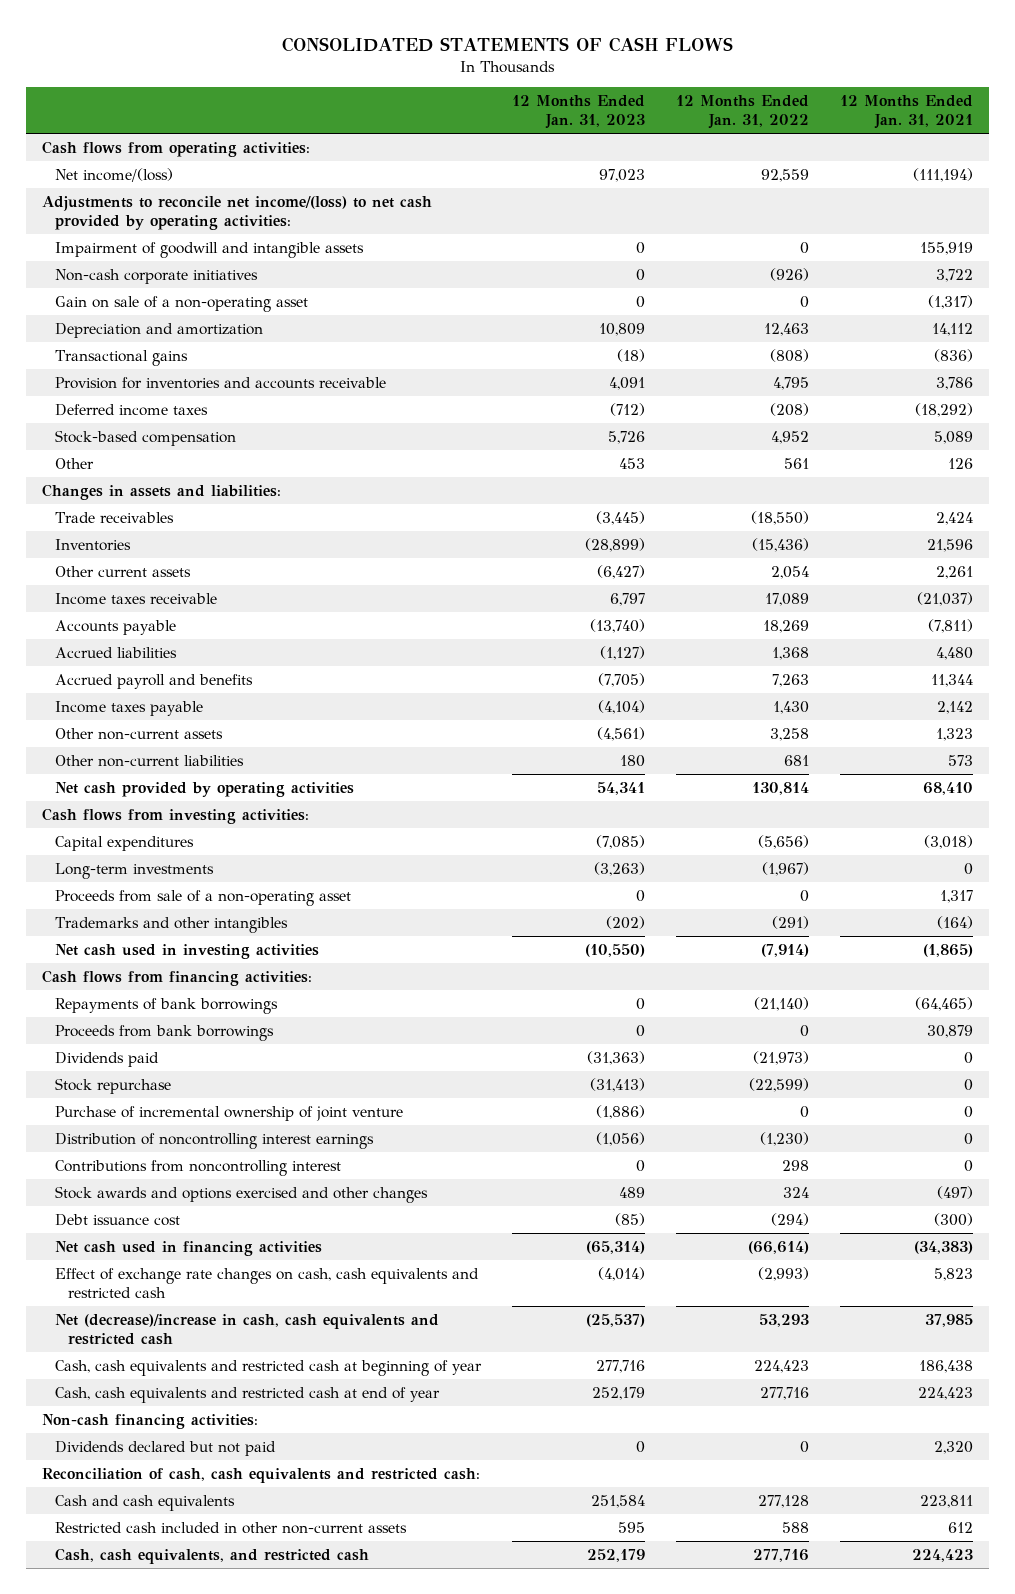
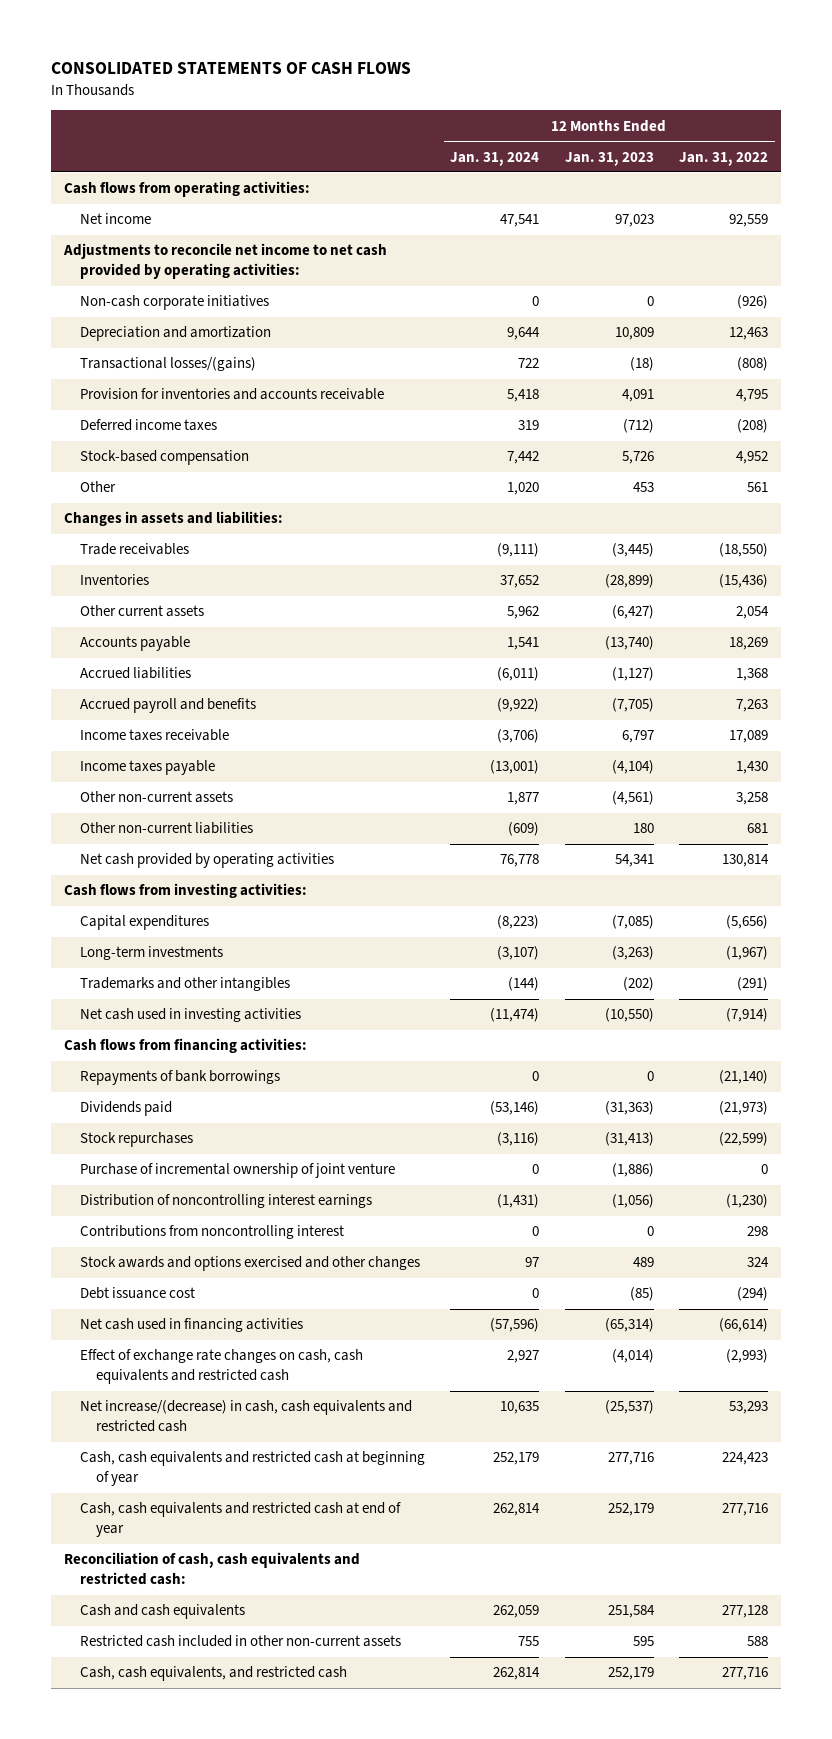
[840,95,974,130] 12 Months Ended Jan. 31, 2021 -> none
none -> [450,151,540,166] Jan. 31, 2024
[54,241,364,258] Impairment of goodwill and intangible assets -> none
[54,167,173,182] Net income/(loss) -> [79,213,151,225] Net income
[41,195,432,230] Adjustments to reconcile net income/(loss) to net cash provided by operating activities: -> [62,243,387,280] Adjustments to reconcile net income to net cash provided by operating activities:
[54,295,308,312] Gain on sale of a non-operating asset -> none
[54,349,188,366] Transactional gains -> [79,357,256,372] Transactional losses/(gains)
[54,592,217,605] Income taxes receivable -> [79,729,229,742] Income taxes receivable
[54,889,351,906] Proceeds from sale of a non-operating asset -> none
[54,1024,274,1041] Proceeds from bank borrowings -> none
[54,1077,171,1094] Stock repurchase -> [79,1132,193,1148] Stock repurchases
[54,1313,439,1345] Net (decrease)/increase in cash, cash equivalents and restricted cash -> [79,1400,412,1433] Net increase/(decrease) in cash, cash equivalents and restricted cash
[41,1413,258,1429] Non-cash financing activities: -> none
[54,1440,276,1456] Dividends declared but not paid -> none

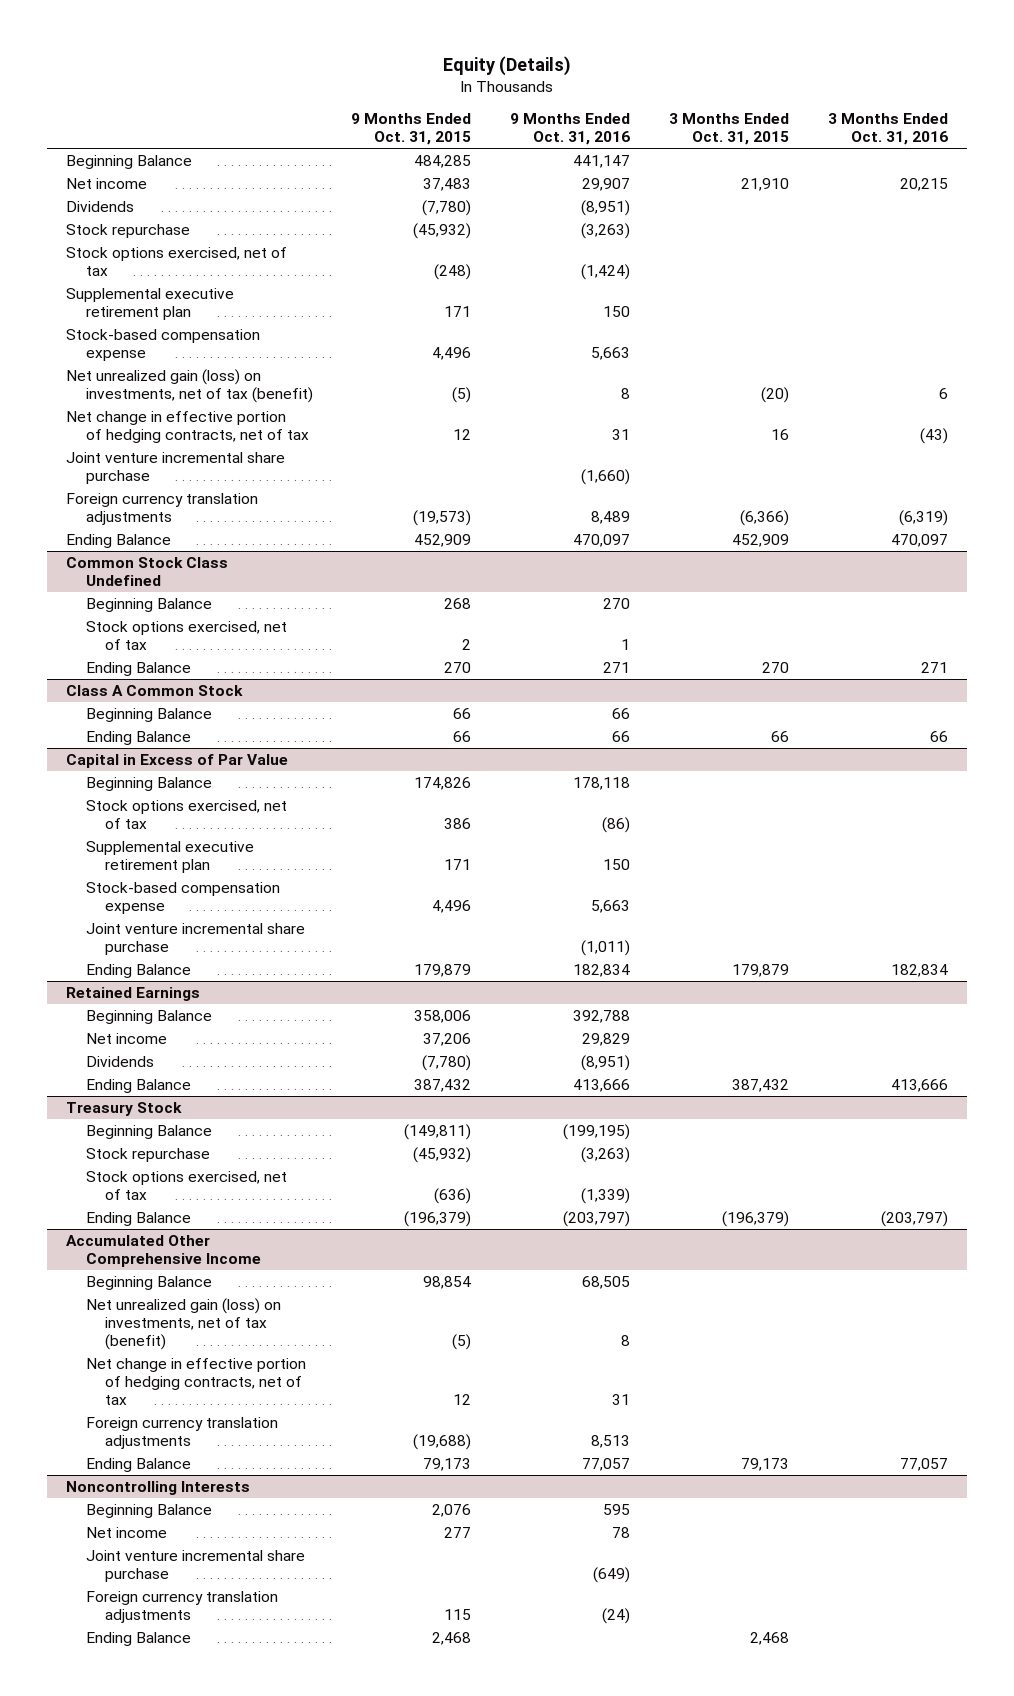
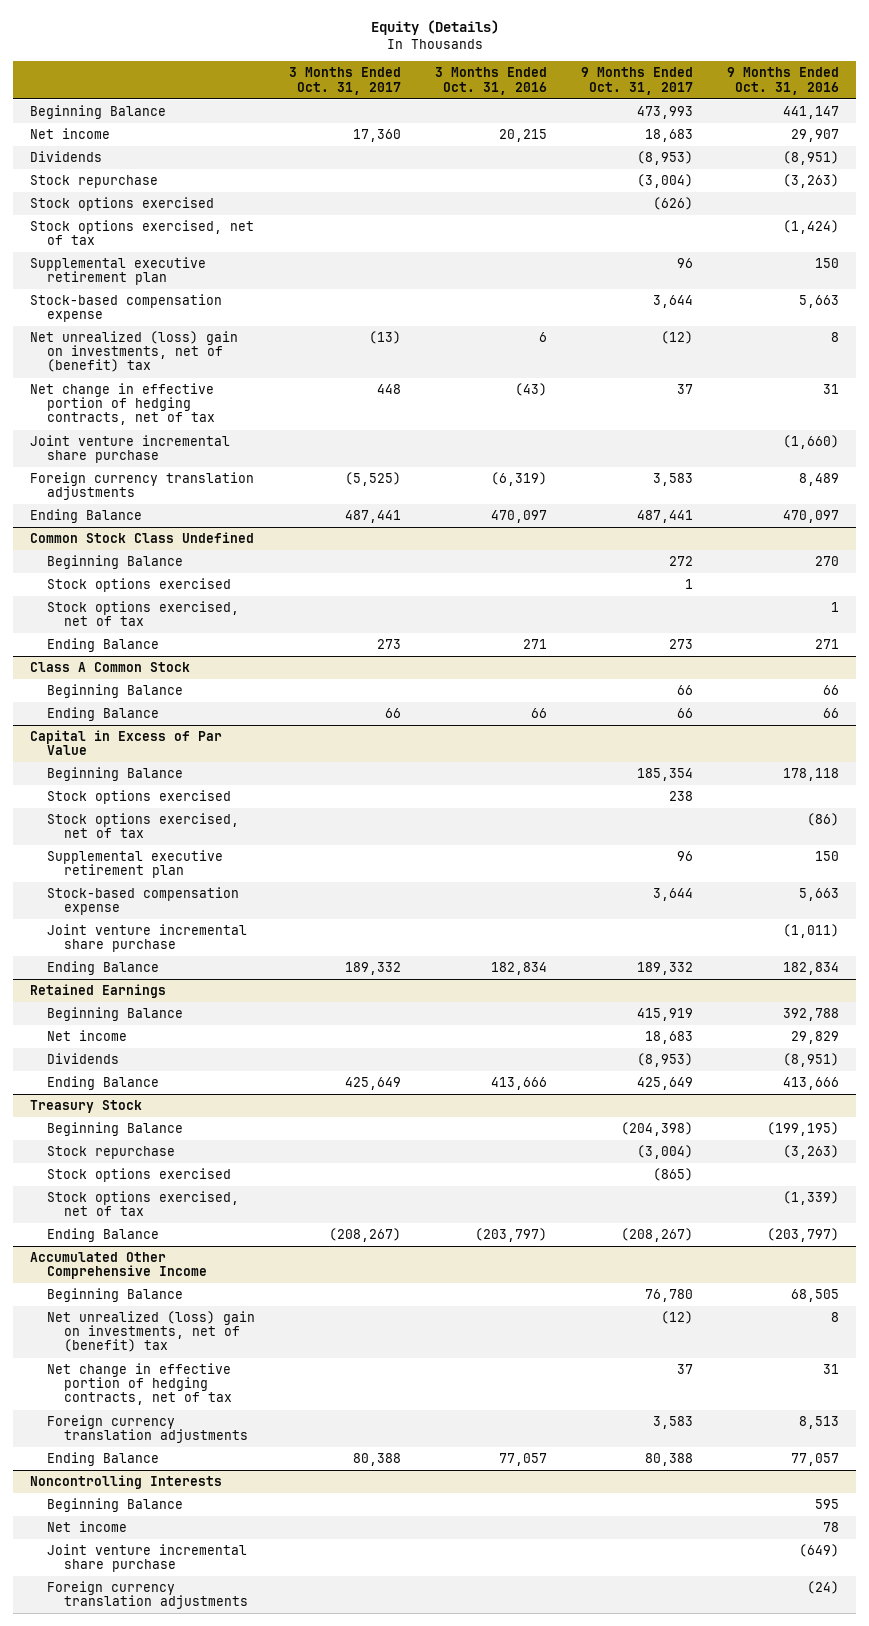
[351,113,472,146] 9 Months Ended Oct. 31, 2015 -> none
[669,113,790,146] 3 Months Ended Oct. 31, 2015 -> none
none -> [289,67,402,95] 3 Months Ended Oct. 31, 2017
none -> [581,67,694,95] 9 Months Ended Oct. 31, 2017
none -> [30,197,215,212] Stock options exercised
[66,368,313,404] Net unrealized gain (loss) on investments, net of tax (benefit) -> [30,331,239,373] Net unrealized (loss) gain on investments, net of (benefit) tax
none -> [47,578,232,593] Stock options exercised
none -> [47,790,232,805] Stock options exercised
none -> [47,1168,232,1183] Stock options exercised
[85,1297,281,1351] Net unrealized gain (loss) on investments, net of tax (benefit) -> [47,1311,256,1353] Net unrealized (loss) gain on investments, net of (benefit) tax
[85,1631,191,1646] Ending Balance -> none

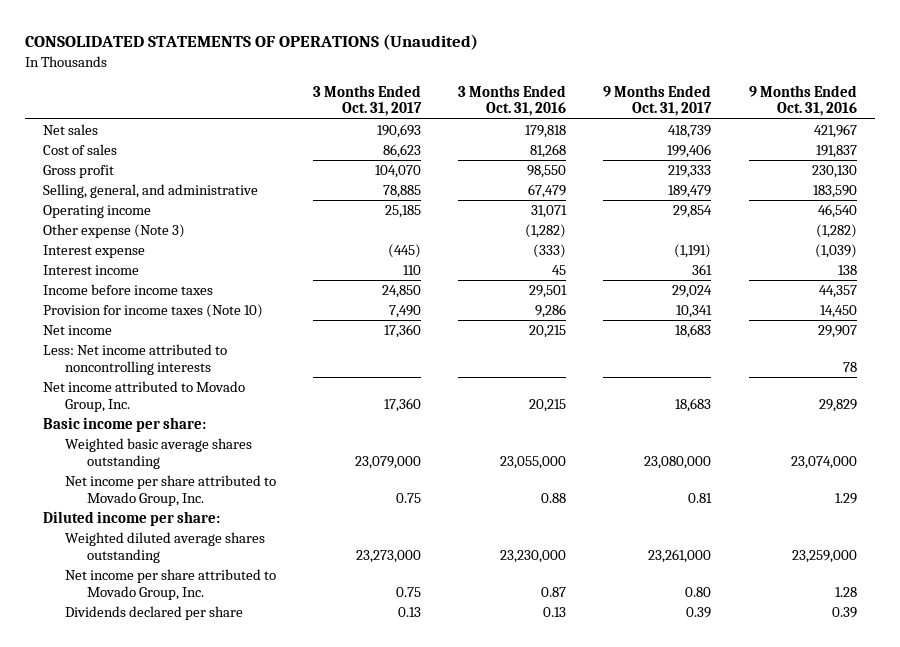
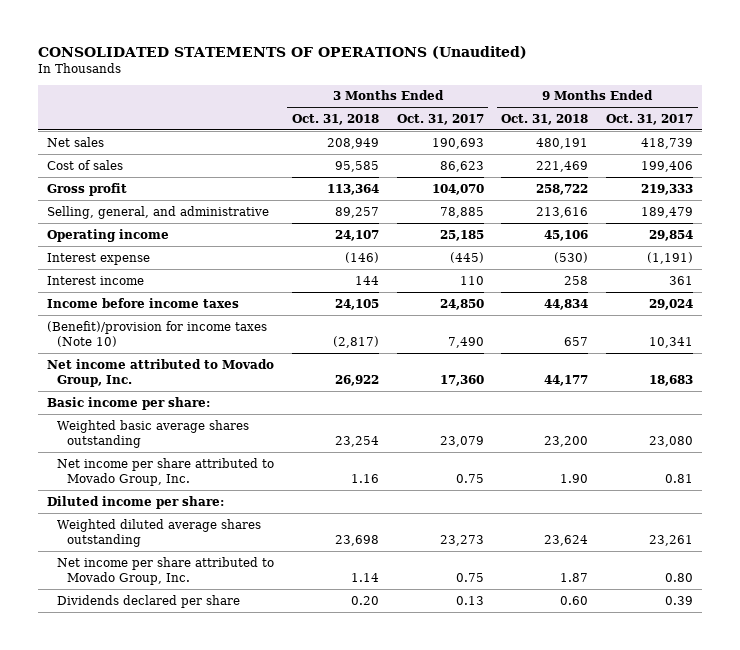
[458,84,567,117] 3 Months Ended Oct. 31, 2016 -> none
[748,84,857,117] 9 Months Ended Oct. 31, 2016 -> none
none -> [291,114,379,126] Oct. 31, 2018
none -> [501,114,589,126] Oct. 31, 2018
[43,224,186,239] Other expense (Note 3) -> none
[43,325,113,336] Net income -> none
[43,344,228,375] Less: Net income attributed to noncontrolling interests -> none
[43,304,264,319] Provision for income taxes (Note 10) -> [46,320,267,347] (Benefit)/provision for income taxes (Note 10)
[355,455,422,469] 23,079,000 -> [439,435,484,447] 23,079
[644,455,712,469] 23,080,000 -> [649,435,694,447] 23,080
[356,549,422,563] 23,273,000 -> [439,534,484,546] 23,273
[648,548,712,563] 23,261,000 -> [649,534,694,546] 23,261

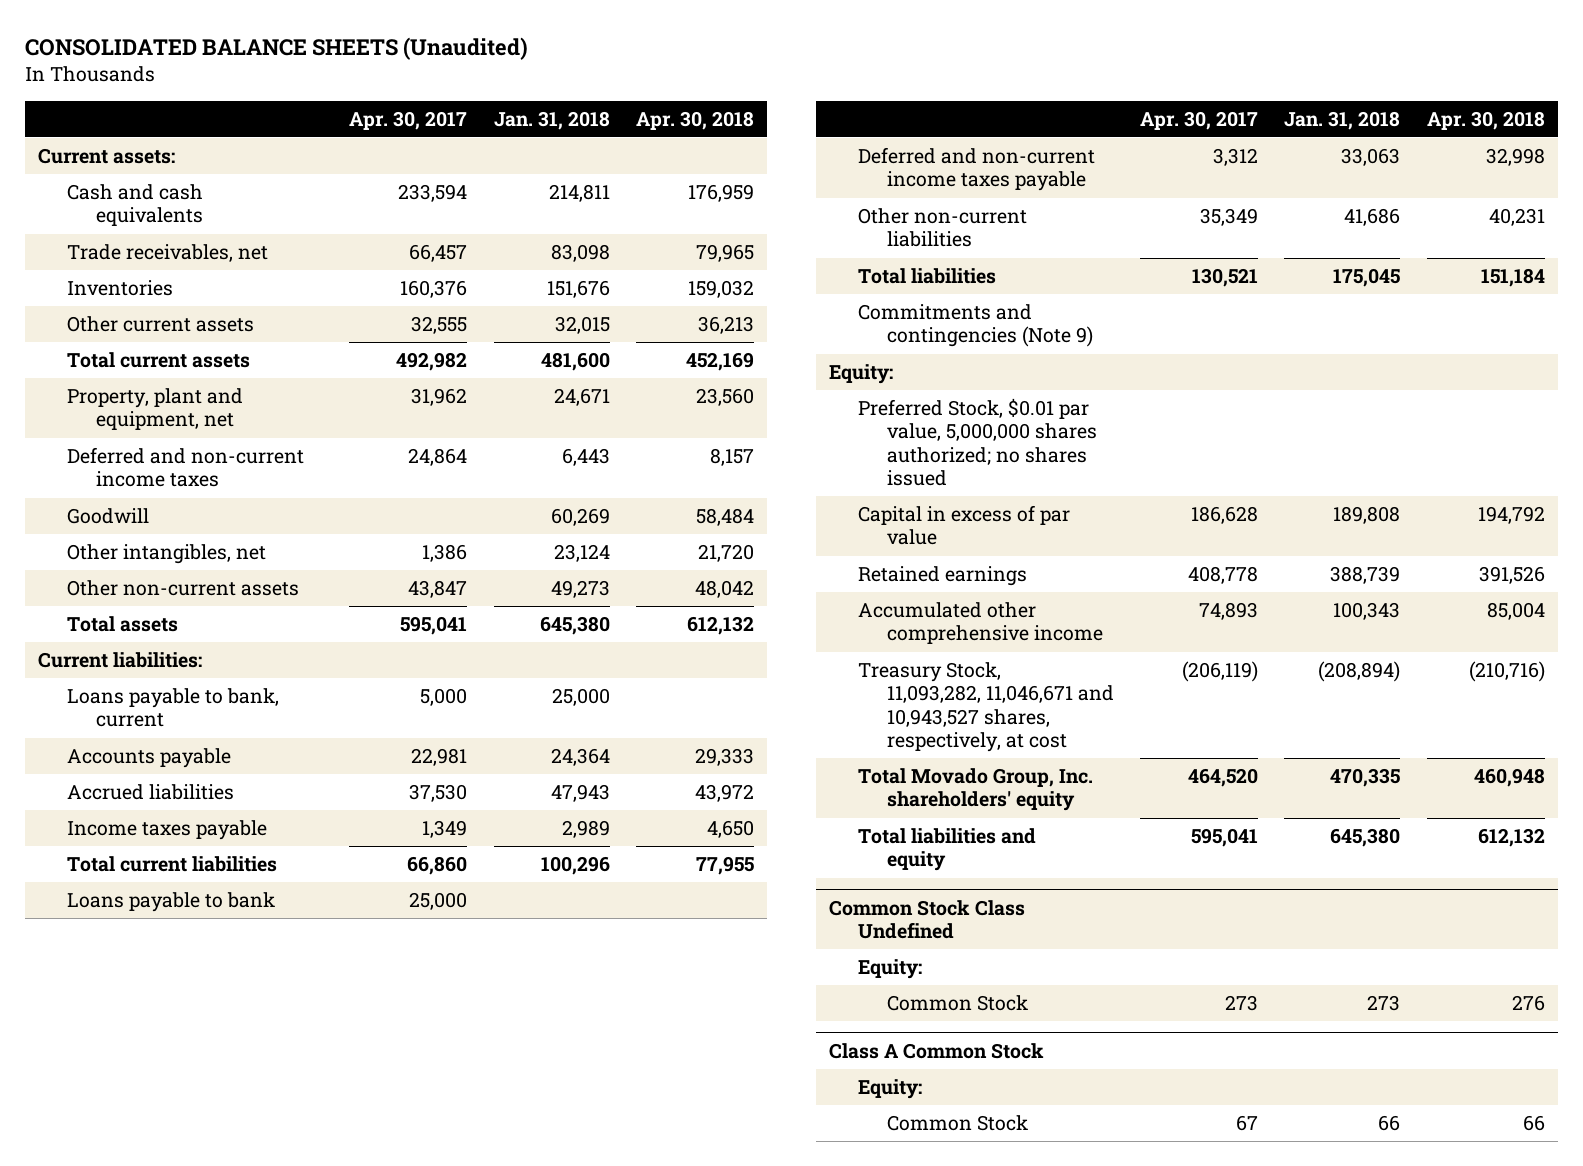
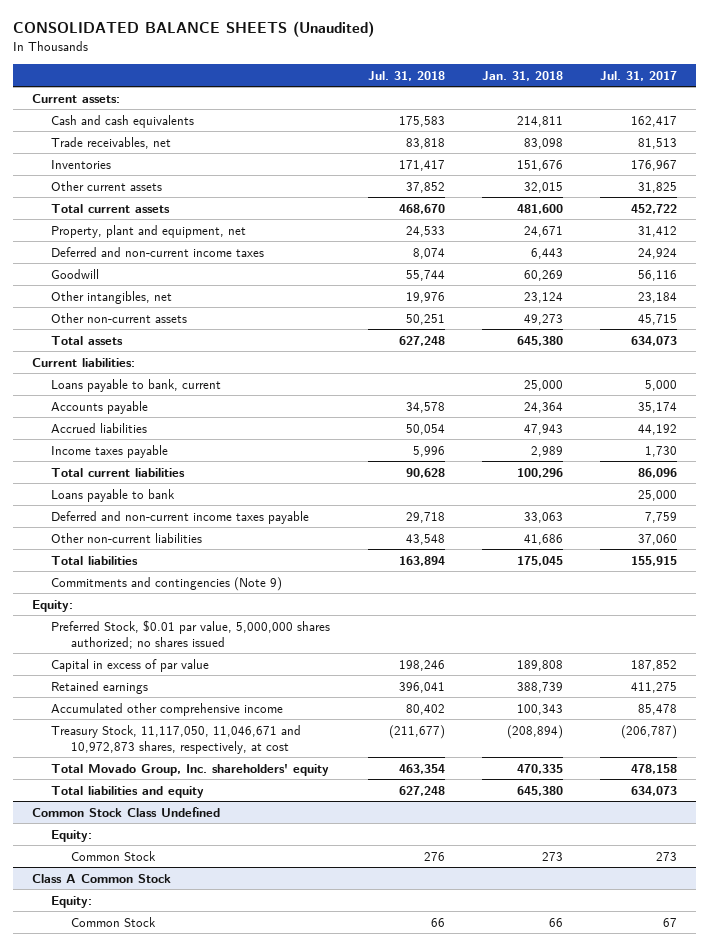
[349,110,468,130] Apr. 30, 2017 -> none
[636,110,755,130] Apr. 30, 2018 -> none
none -> [367,70,445,81] Jul. 31, 2018
none -> [600,70,678,81] Jul. 31, 2017
[857,662,1114,753] Treasury Stock, 11,093,282, 11,046,671 and 10,943,527 shares, respectively, at cost -> [51,724,302,754] Treasury Stock, 11,117,050, 11,046,671 and 10,972,873 shares, respectively, at cost

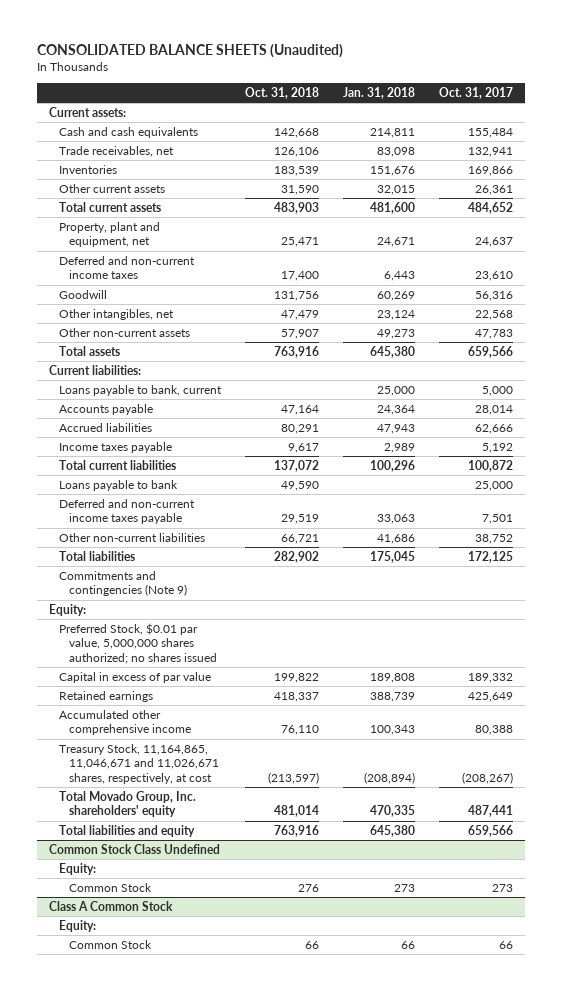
[367,70,445,81] Jul. 31, 2018 -> none
[600,70,678,81] Jul. 31, 2017 -> none
none -> [244,87,319,100] Oct. 31, 2018
none -> [438,87,513,100] Oct. 31, 2017
[51,724,302,754] Treasury Stock, 11,117,050, 11,046,671 and 10,972,873 shares, respectively, at cost -> [58,743,220,784] Treasury Stock, 11,164,865, 11,046,671 and 11,026,671 shares, respectively, at cost

